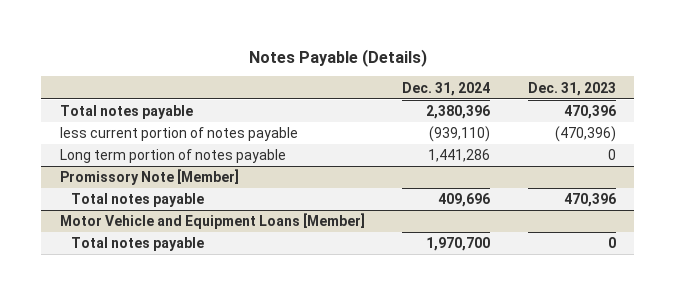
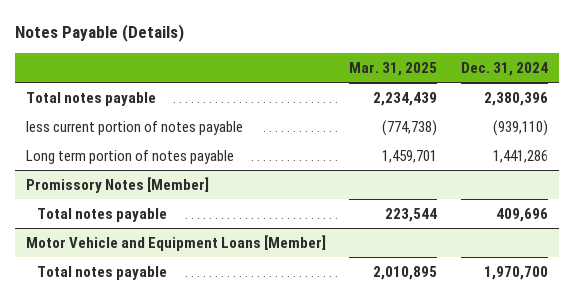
[527,81,616,96] Dec. 31, 2023 -> none
none -> [349,61,438,76] Mar. 31, 2025
[59,169,239,186] Promissory Note [Member] -> [26,176,210,193] Promissory Notes [Member]

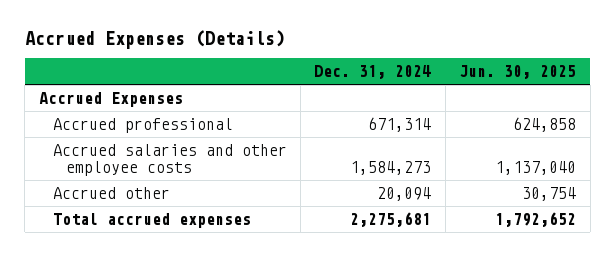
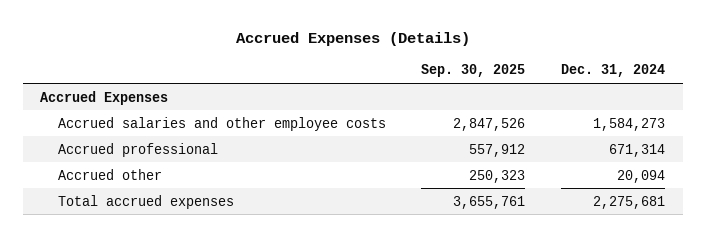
[459,65,577,80] Jun. 30, 2025 -> none
none -> [421,64,526,78] Sep. 30, 2025
[52,118,233,134] Accrued professional -> [57,142,218,157] Accrued professional

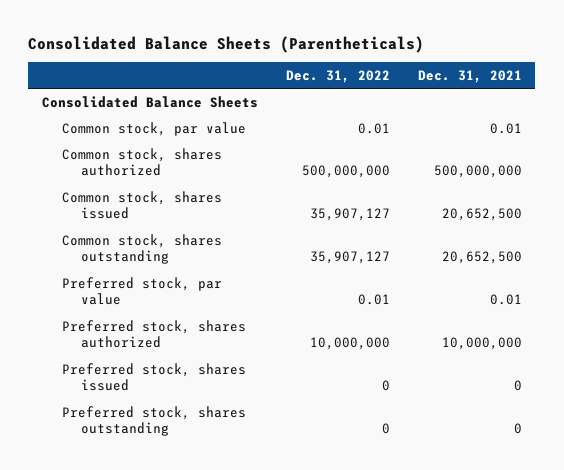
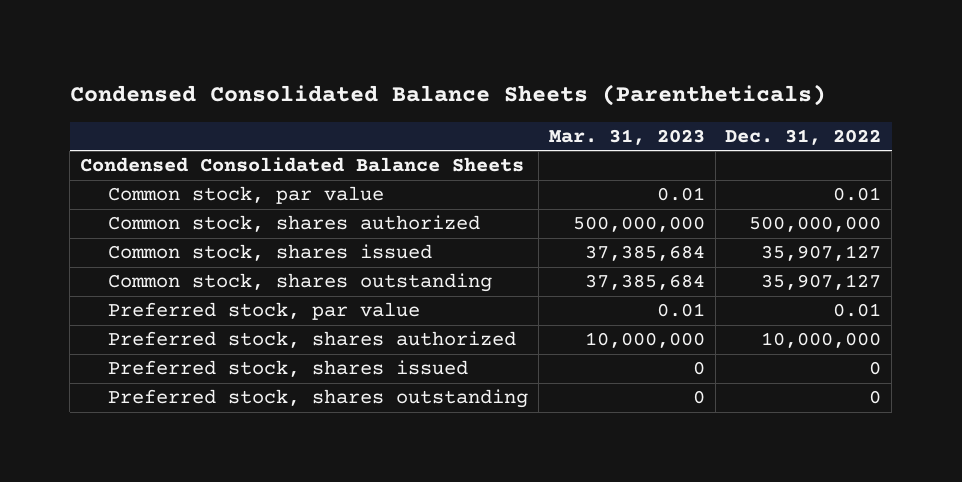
[28,35,425,53] Consolidated Balance Sheets (Parentheticals) -> [69,84,826,107] Condensed Consolidated Balance Sheets (Parentheticals)
[417,69,522,83] Dec. 31, 2021 -> none
none -> [548,128,705,145] Mar. 31, 2023
[42,95,259,108] Consolidated Balance Sheets -> [80,157,525,173] Condensed Consolidated Balance Sheets

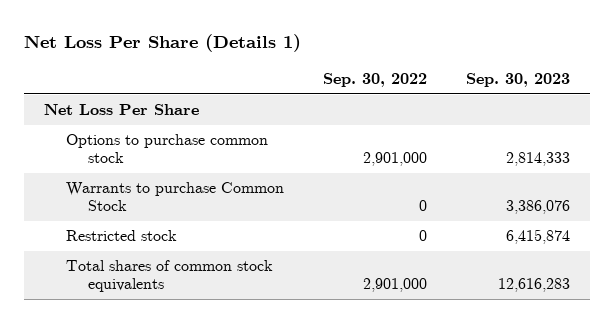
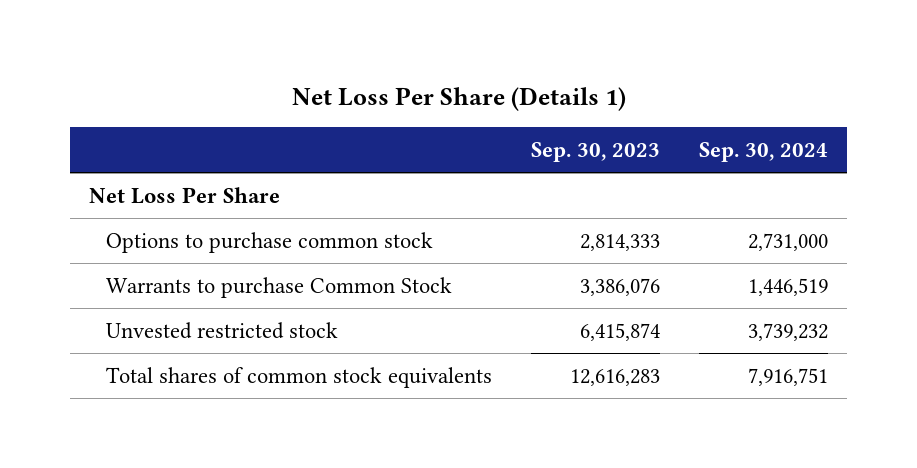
[323,73,428,88] Sep. 30, 2022 -> none
none -> [698,141,828,162] Sep. 30, 2024
[66,230,178,242] Restricted stock -> [105,321,338,339] Unvested restricted stock

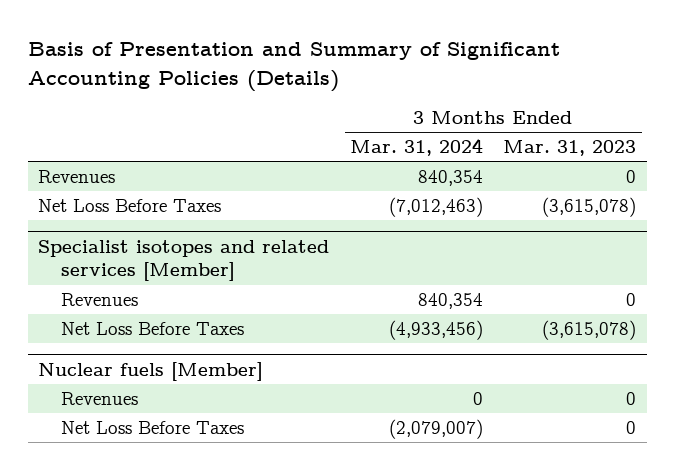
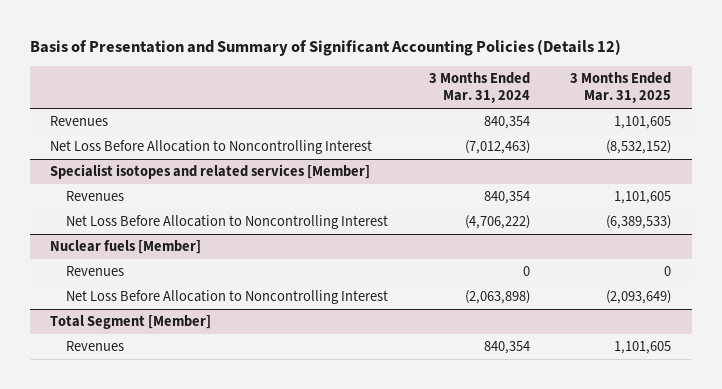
[27,42,560,92] Basis of Presentation and Summary of Significant Accounting Policies (Details) -> [29,39,621,57] Basis of Presentation and Summary of Significant Accounting Policies (Details 12)
[503,140,637,157] Mar. 31, 2023 -> none
none -> [570,72,672,104] 3 Months Ended Mar. 31, 2025
[38,198,222,212] Net Loss Before Taxes -> [50,140,373,155] Net Loss Before Allocation to Noncontrolling Interest
[61,321,245,335] Net Loss Before Taxes -> [65,215,388,230] Net Loss Before Allocation to Noncontrolling Interest
[388,319,483,340] (4,933,456) -> [464,215,530,230] (4,706,222)
[61,420,245,434] Net Loss Before Taxes -> [65,290,388,305] Net Loss Before Allocation to Noncontrolling Interest
[388,418,483,439] (2,079,007) -> [464,290,530,305] (2,063,898)
none -> [50,315,212,330] Total Segment [Member]
none -> [65,341,124,352] Revenues

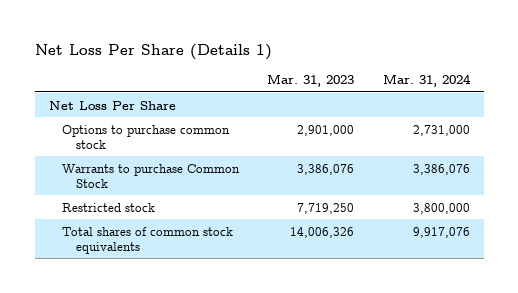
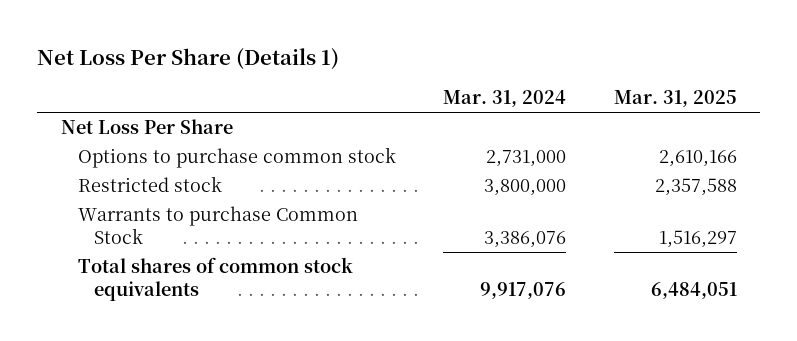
[267,73,355,87] Mar. 31, 2023 -> none
none -> [613,90,737,108] Mar. 31, 2025
[62,163,241,188] Warrants to purchase Common Stock -> [77,206,358,245] Warrants to purchase Common Stock

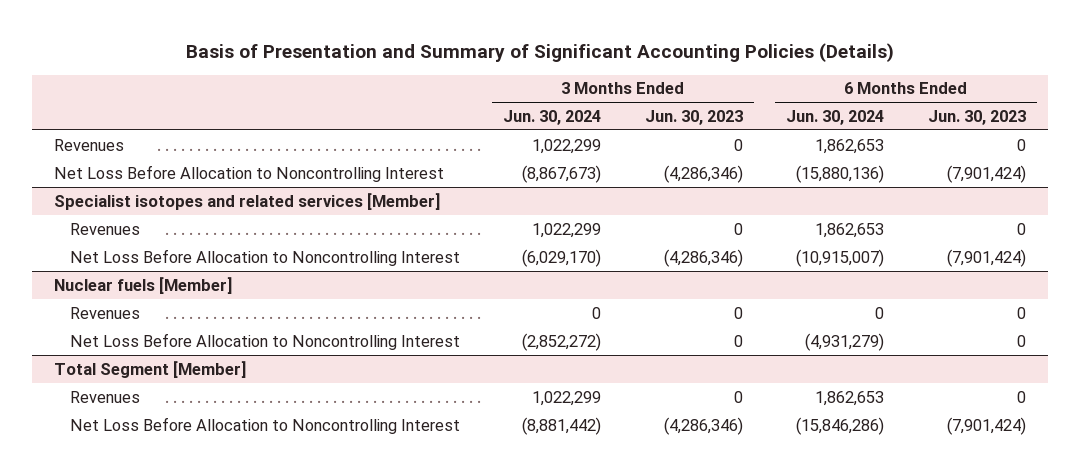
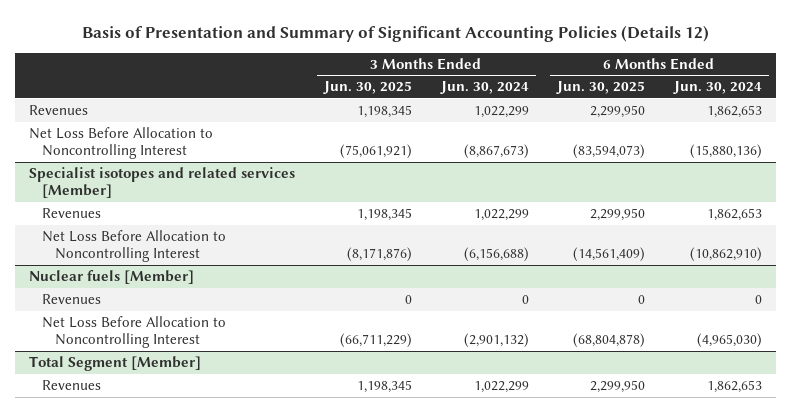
[185,43,894,63] Basis of Presentation and Summary of Significant Accounting Policies (Details) -> [81,24,709,42] Basis of Presentation and Summary of Significant Accounting Policies (Details 12)
[644,109,743,125] Jun. 30, 2023 -> none
[927,109,1026,125] Jun. 30, 2023 -> none
none -> [322,81,412,95] Jun. 30, 2025
none -> [556,81,646,95] Jun. 30, 2025
[522,248,602,267] (6,029,170) -> [463,247,529,263] (6,156,688)
[796,248,885,267] (10,915,007) -> [689,247,762,263] (10,862,910)
[522,332,602,351] (2,852,272) -> [463,333,529,349] (2,901,132)
[805,332,885,351] (4,931,279) -> [696,333,762,349] (4,965,030)
[69,416,460,434] Net Loss Before Allocation to Noncontrolling Interest -> none

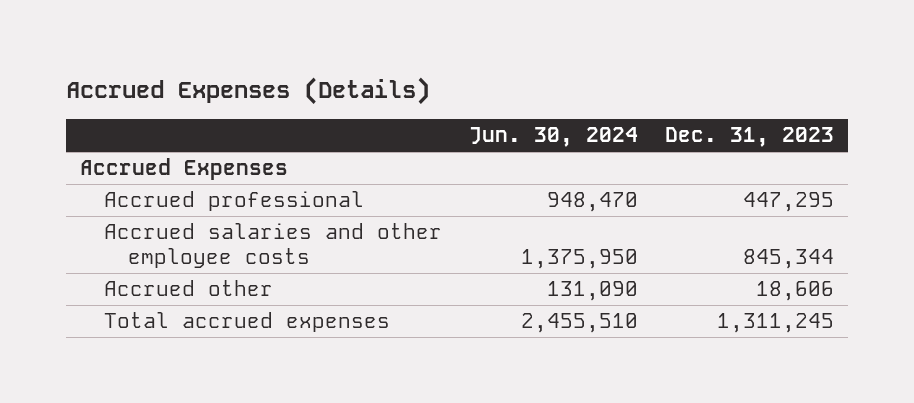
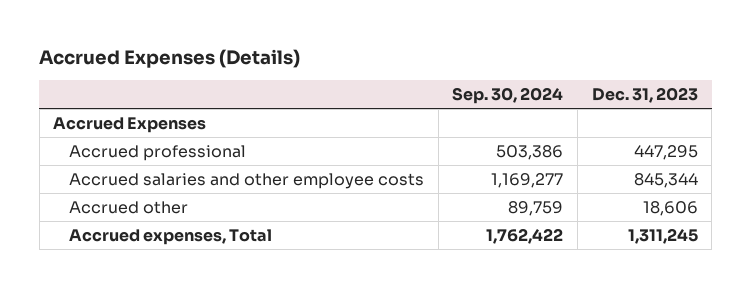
[469,127,639,148] Jun. 30, 2024 -> none
none -> [452,86,564,104] Sep. 30, 2024
[103,312,390,333] Total accrued expenses -> [68,228,272,245] Accrued expenses, Total

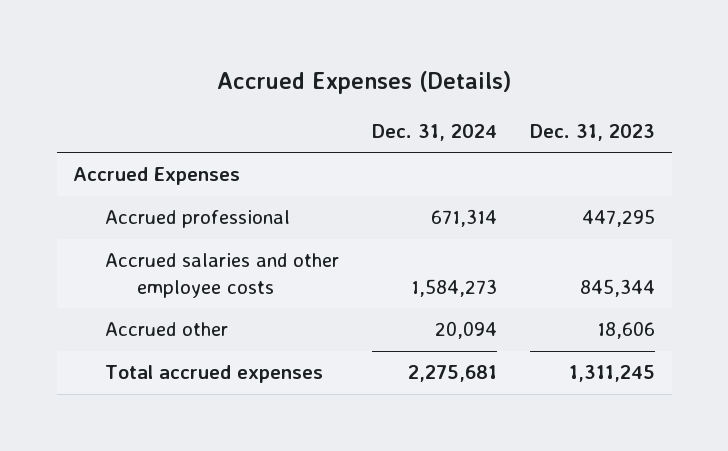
[452,86,564,104] Sep. 30, 2024 -> none
none -> [372,123,498,141] Dec. 31, 2024
[68,228,272,245] Accrued expenses, Total -> [105,365,324,384] Total accrued expenses

